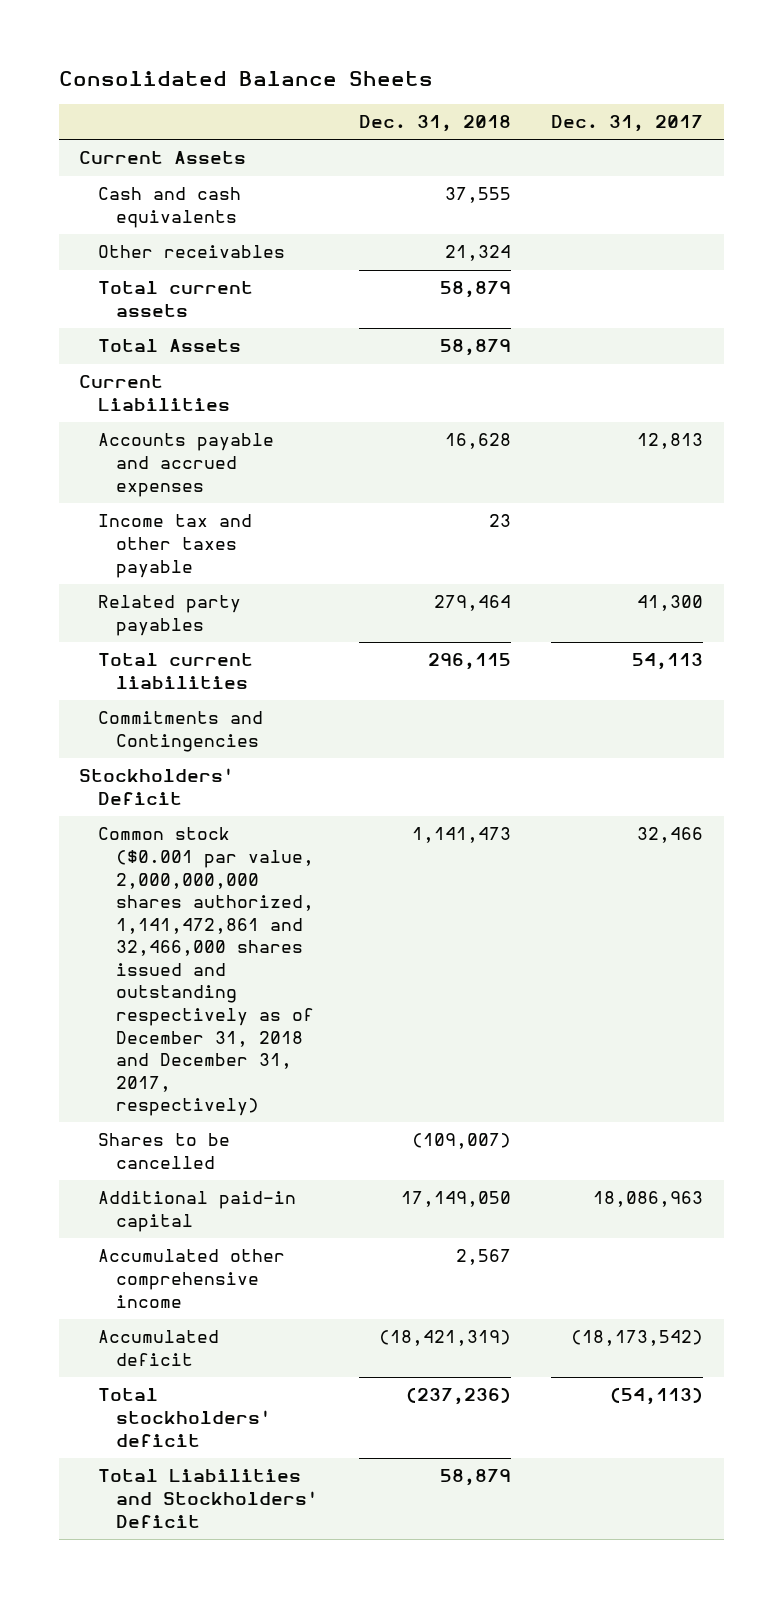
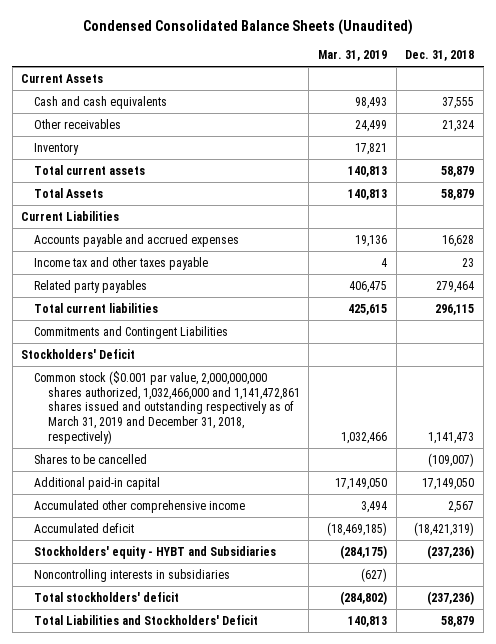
[58,70,433,86] Consolidated Balance Sheets -> [82,19,413,36] Condensed Consolidated Balance Sheets (Unaudited)
[551,114,704,132] Dec. 31, 2017 -> none
none -> [317,50,387,62] Mar. 31, 2019
none -> [34,142,80,155] Inventory
[97,711,263,753] Commitments and Contingencies -> [34,325,229,339] Commitments and Contingent Liabilities
[97,827,315,1117] Common stock ($0.001 par value, 2,000,000,000 shares authorized, 1,141,472,861 and 32,466,000 shares issued and outstanding respectively as of December 31, 2018 and December 31, 2017, respectively) -> [34,370,300,445] Common stock ($0.001 par value, 2,000,000,000 shares authorized, 1,032,466,000 and 1,141,472,861 shares issued and outstanding respectively as of March 31, 2019 and December 31, 2018, respectively)
none -> [34,545,277,559] Stockholders' equity - HYBT and Subsidiaries
none -> [34,568,231,582] Noncontrolling interests in subsidiaries

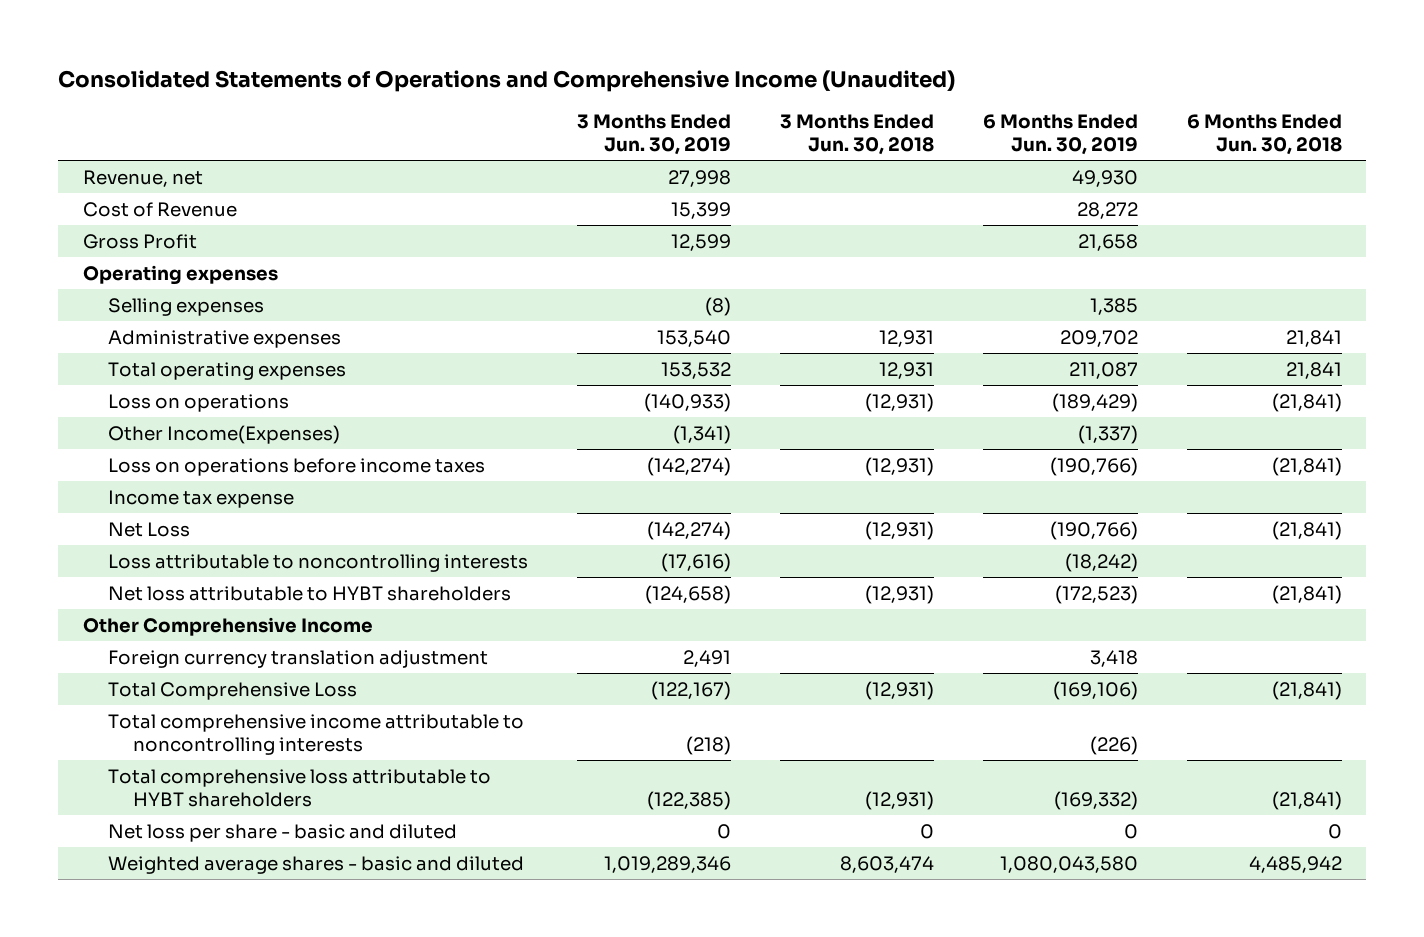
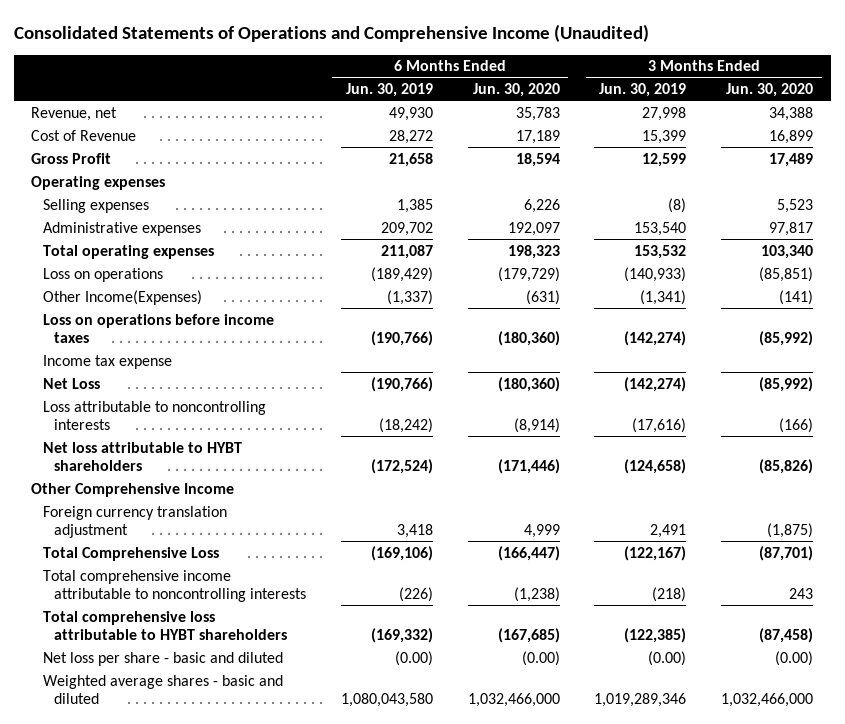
[779,114,934,156] 3 Months Ended Jun. 30, 2018 -> none
[1186,114,1342,156] 6 Months Ended Jun. 30, 2018 -> none
none -> [472,82,560,97] Jun. 30, 2020
none -> [726,82,814,97] Jun. 30, 2020
[1054,584,1138,604] (172,523) -> [370,459,433,475] (172,524)
[716,823,731,839] 0 -> [648,650,687,666] (0.00)
[1123,823,1138,839] 0 -> [394,650,433,666] (0.00)

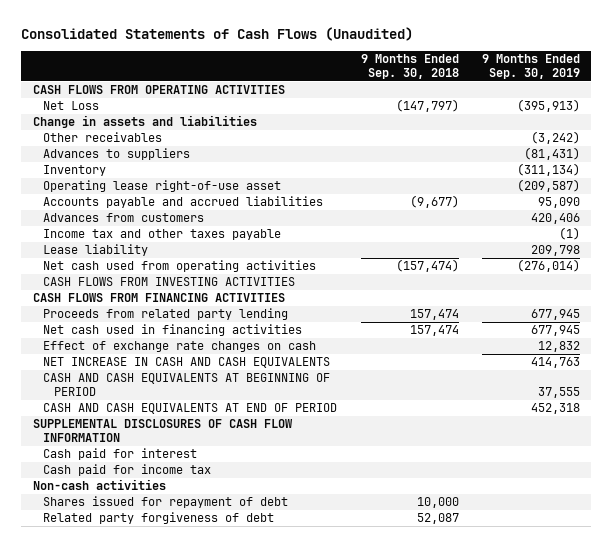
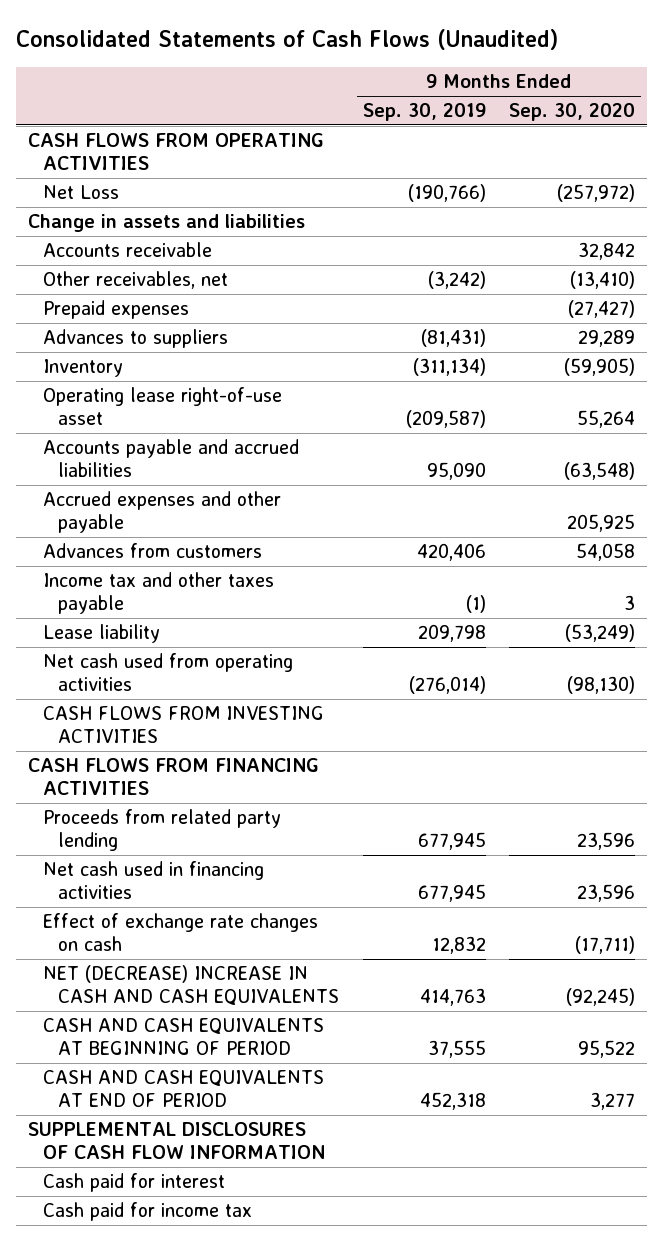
[360,54,459,79] 9 Months Ended Sep. 30, 2018 -> none
none -> [509,103,636,122] Sep. 30, 2020
[516,99,580,113] (395,913) -> [407,184,486,203] (190,766)
none -> [43,242,213,258] Accounts receivable
[43,132,163,143] Other receivables -> [43,271,229,290] Other receivables, net
none -> [43,300,190,320] Prepaid expenses
none -> [43,491,282,534] Accrued expenses and other payable
[43,357,331,369] NET INCREASE IN CASH AND CASH EQUIVALENTS -> [43,965,339,1006] NET (DECREASE) INCREASE IN CASH AND CASH EQUIVALENTS
[32,479,166,491] Non-cash activities -> none
[43,496,289,509] Shares issued for repayment of debt -> none
[43,512,275,525] Related party forgiveness of debt -> none

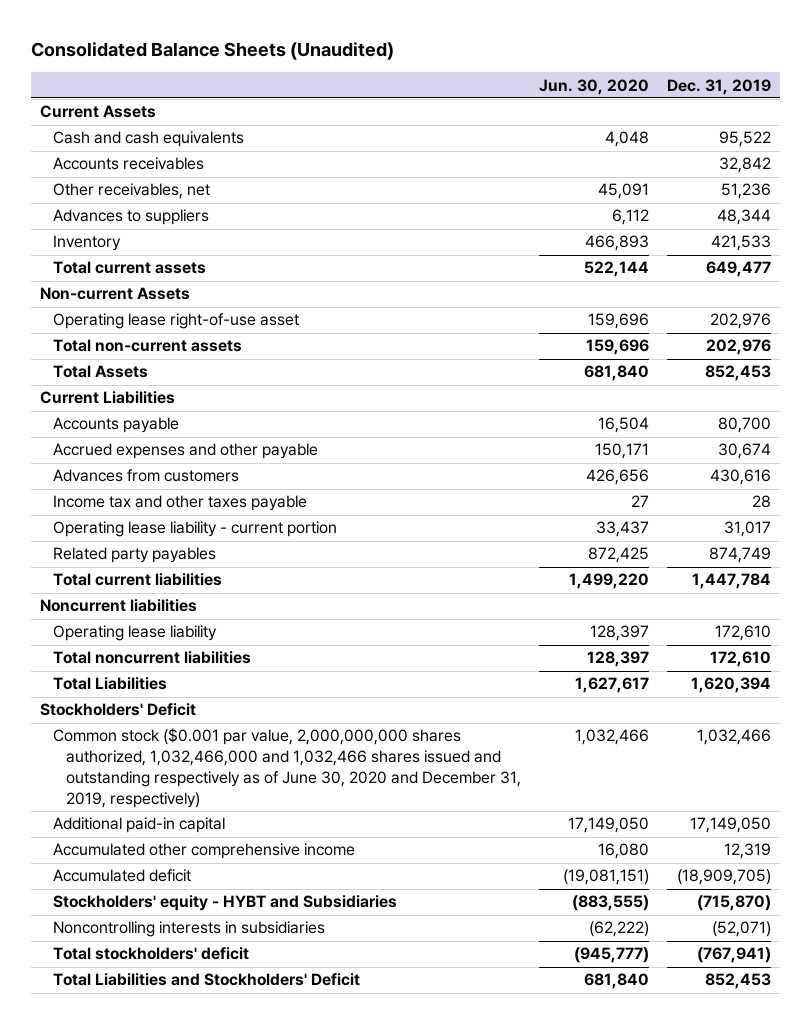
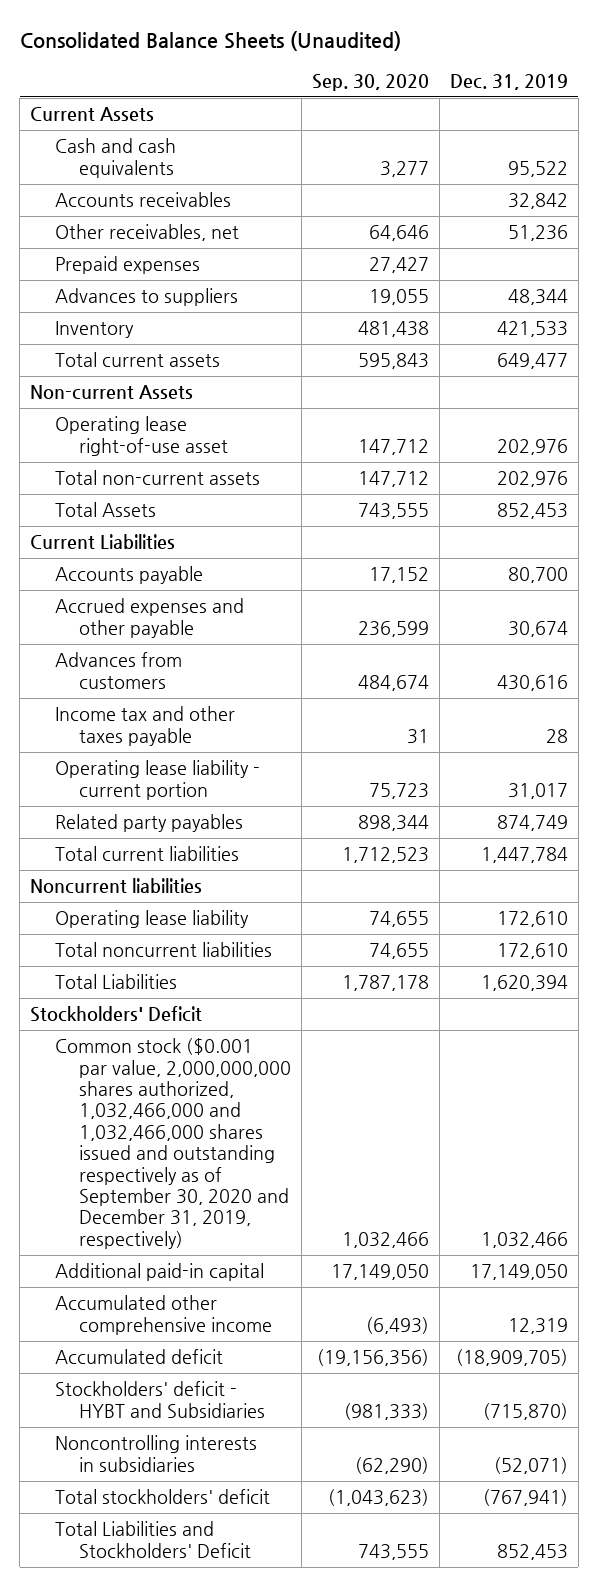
[539,78,650,95] Jun. 30, 2020 -> none
none -> [311,73,429,91] Sep. 30, 2020
none -> [54,256,200,275] Prepaid expenses
[53,728,522,808] Common stock ($0.001 par value, 2,000,000,000 shares authorized, 1,032,466,000 and 1,032,466 shares issued and outstanding respectively as of June 30, 2020 and December 31, 2019, respectively) -> [54,1038,291,1249] Common stock ($0.001 par value, 2,000,000,000 shares authorized, 1,032,466,000 and 1,032,466,000 shares issued and outstanding respectively as of September 30, 2020 and December 31, 2019, respectively)
[53,895,398,912] Stockholders' equity - HYBT and Subsidiaries -> [54,1381,265,1418] Stockholders' deficit - HYBT and Subsidiaries

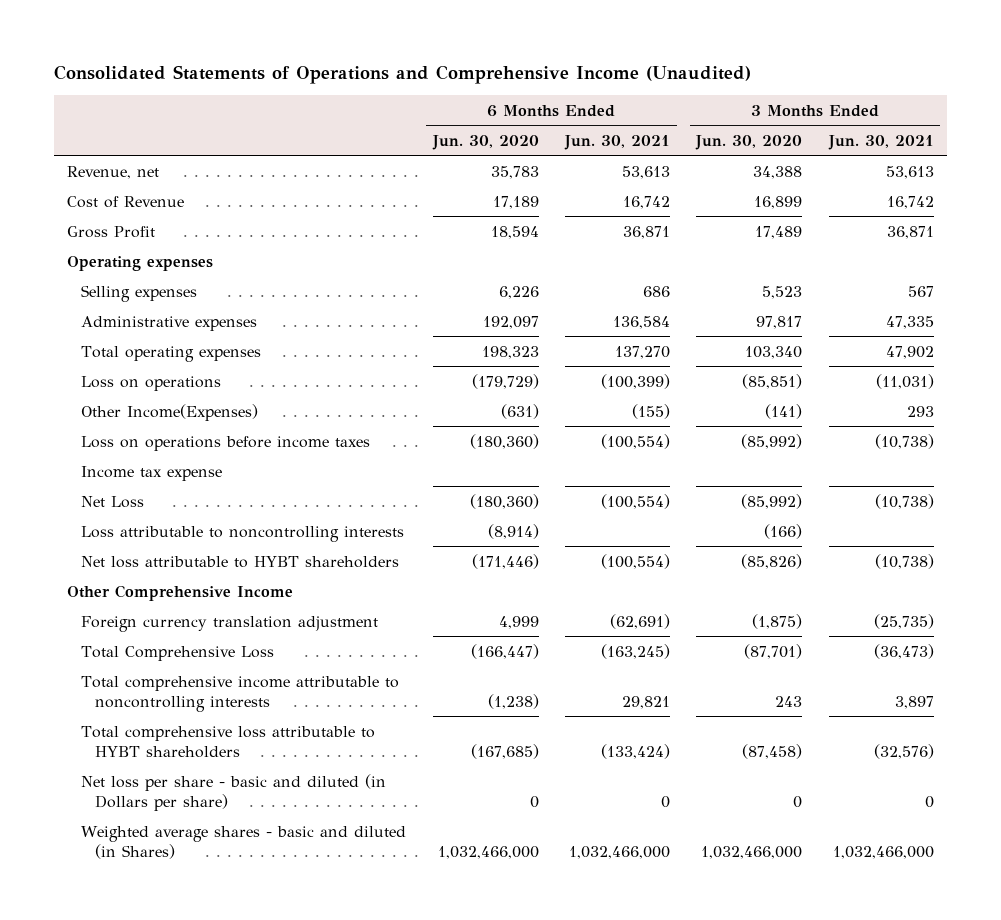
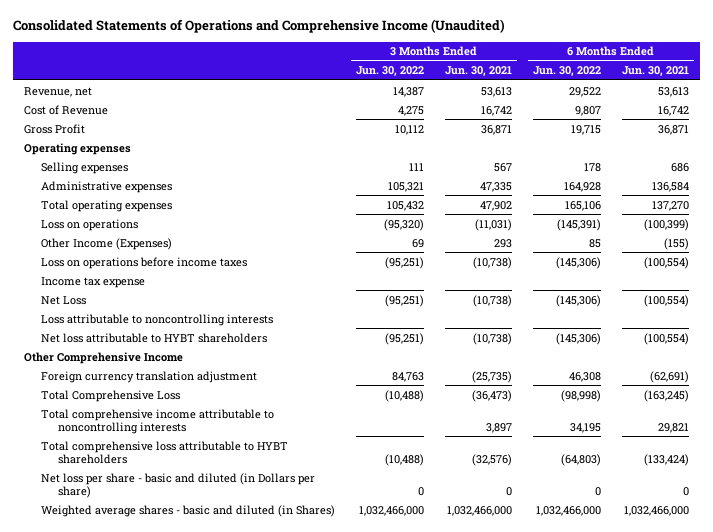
[431,135,539,151] Jun. 30, 2020 -> none
[695,135,803,151] Jun. 30, 2020 -> none
none -> [355,66,424,77] Jun. 30, 2022
none -> [533,66,602,77] Jun. 30, 2022
[81,403,259,421] Other Income(Expenses) -> [40,237,172,250] Other Income (Expenses)

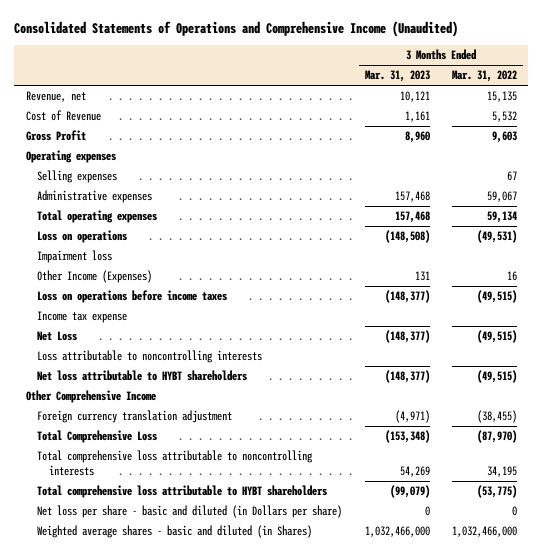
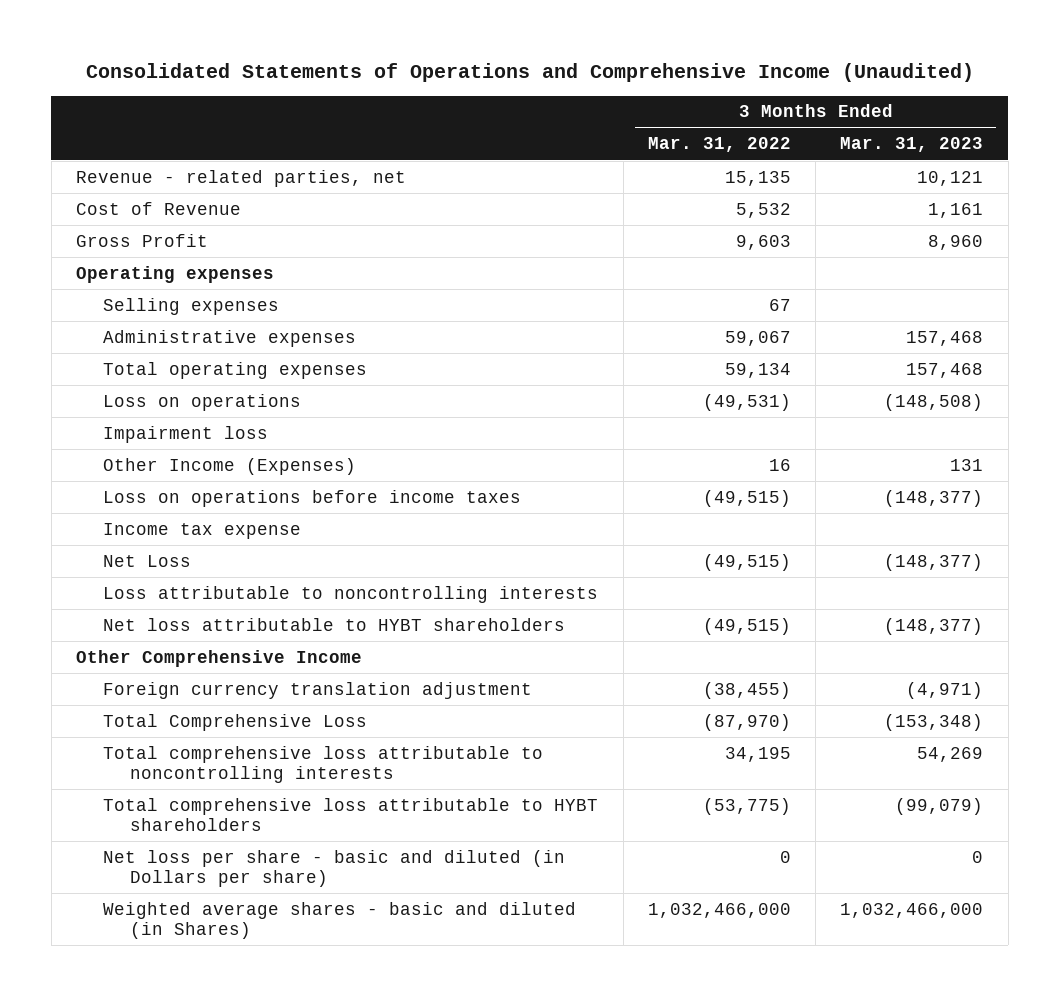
[25,91,86,103] Revenue, net -> [76,169,407,187] Revenue - related parties, net

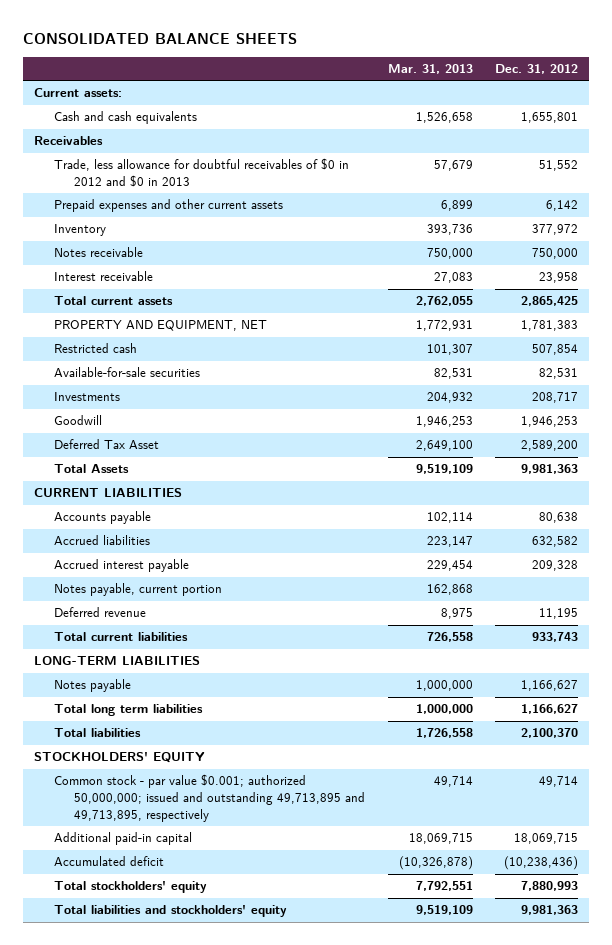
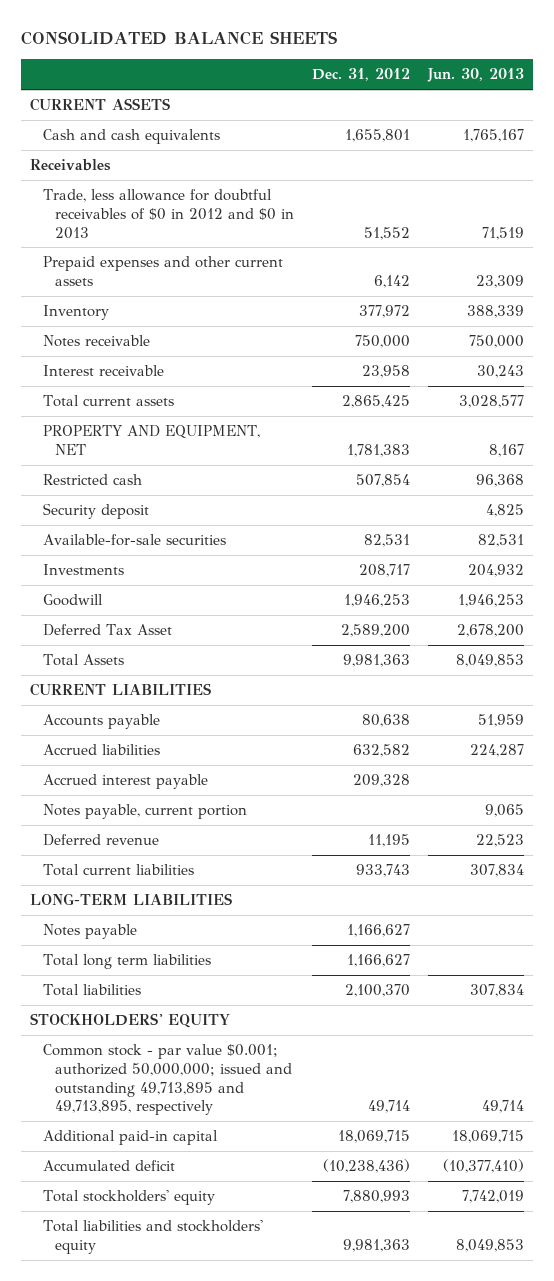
[387,64,473,75] Mar. 31, 2013 -> none
none -> [426,68,524,83] Jun. 30, 2013
[34,88,123,98] Current assets: -> [30,98,171,112] CURRENT ASSETS
none -> [42,503,149,520] Security deposit

